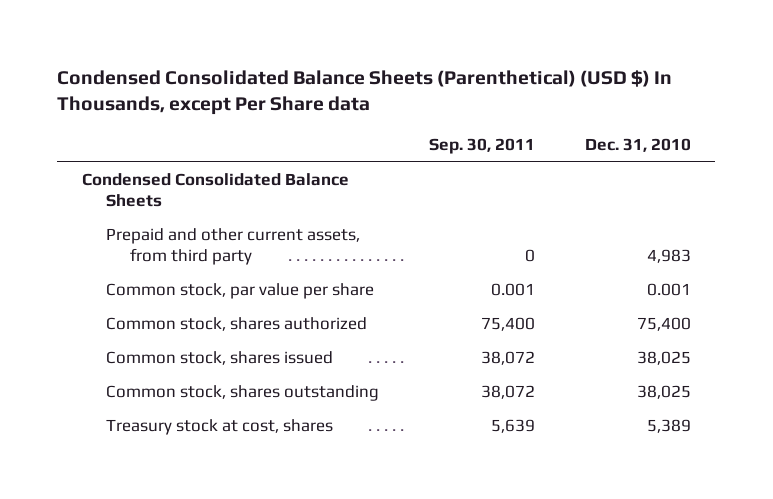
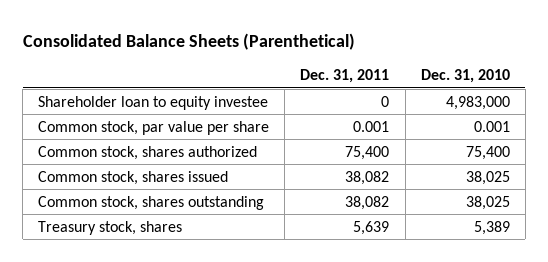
[57,69,673,116] Condensed Consolidated Balance Sheets (Parenthetical) (USD $) In Thousands, except Per Share data -> [22,32,355,50] Consolidated Balance Sheets (Parenthetical)
[428,137,535,154] Sep. 30, 2011 -> none
none -> [300,69,390,84] Dec. 31, 2011
[82,172,350,207] Condensed Consolidated Balance Sheets -> none
[106,227,361,265] Prepaid and other current assets, from third party -> none
none -> [38,95,269,110] Shareholder loan to equity investee
[106,418,334,435] Treasury stock at cost, shares -> [38,220,183,235] Treasury stock, shares

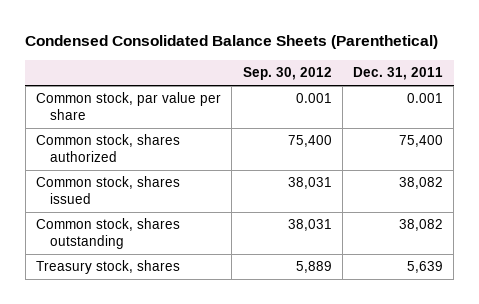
[22,32,355,50] Consolidated Balance Sheets (Parenthetical) -> [25,35,439,50] Condensed Consolidated Balance Sheets (Parenthetical)
[420,69,510,84] Dec. 31, 2010 -> none
none -> [242,67,332,81] Sep. 30, 2012
[38,95,269,110] Shareholder loan to equity investee -> none

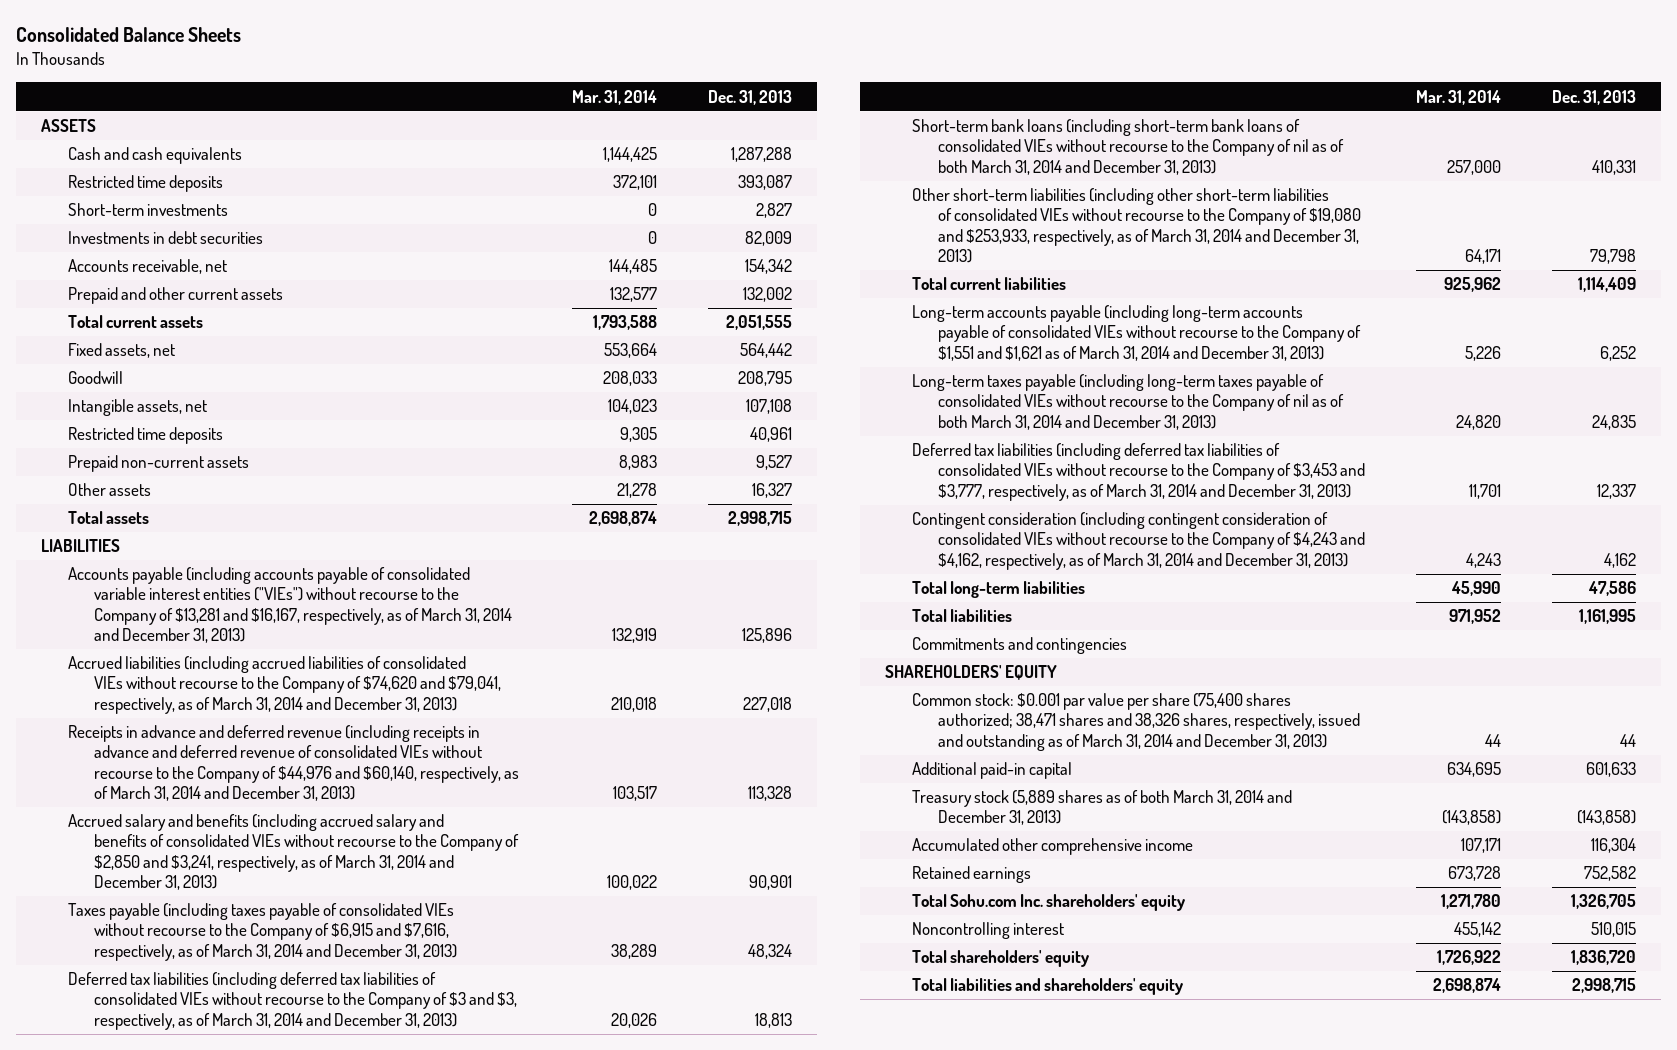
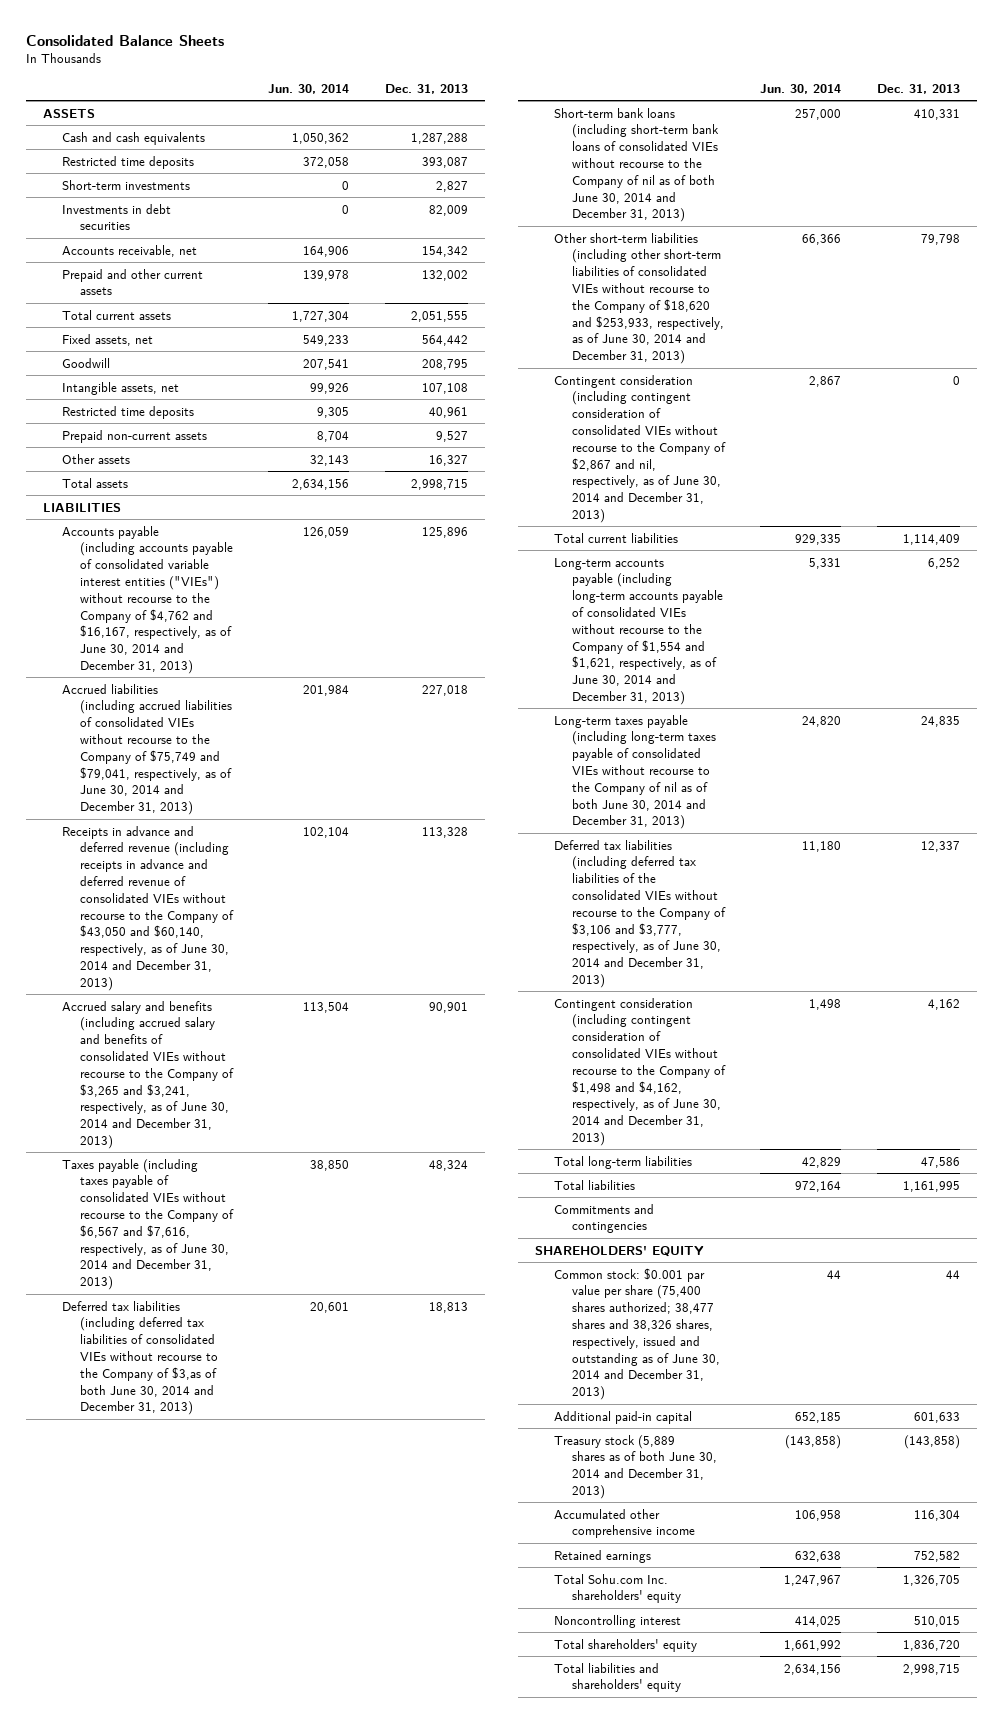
[572,89,658,105] Mar. 31, 2014 -> none
none -> [268,83,350,94] Jun. 30, 2014
[67,567,513,643] Accounts payable (including accounts payable of consolidated variable interest entities ("VIEs") without recourse to the Company of $13,281 and $16,167, respectively, as of March 31, 2014 and December 31, 2013) -> [61,525,234,674] Accounts payable (including accounts payable of consolidated variable interest entities ("VIEs") without recourse to the Company of $4,762 and $16,167, respectively, as of June 30, 2014 and December 31, 2013)
[67,656,502,714] Accrued liabilities (including accrued liabilities of consolidated VIEs without recourse to the Company of $74,620 and $79,041, respectively, as of March 31, 2014 and December 31, 2013) -> [61,683,233,816] Accrued liabilities (including accrued liabilities of consolidated VIEs without recourse to the Company of $75,749 and $79,041, respectively, as of June 30, 2014 and December 31, 2013)
[67,725,520,801] Receipts in advance and deferred revenue (including receipts in advance and deferred revenue of consolidated VIEs without recourse to the Company of $44,976 and $60,140, respectively, as of March 31, 2014 and December 31, 2013) -> [61,825,235,991] Receipts in advance and deferred revenue (including receipts in advance and deferred revenue of consolidated VIEs without recourse to the Company of $43,050 and $60,140, respectively, as of June 30, 2014 and December 31, 2013)
[67,814,520,890] Accrued salary and benefits (including accrued salary and benefits of consolidated VIEs without recourse to the Company of $2,850 and $3,241, respectively, as of March 31, 2014 and December 31, 2013) -> [61,1000,235,1149] Accrued salary and benefits (including accrued salary and benefits of consolidated VIEs without recourse to the Company of $3,265 and $3,241, respectively, as of June 30, 2014 and December 31, 2013)
[67,903,458,961] Taxes payable (including taxes payable of consolidated VIEs without recourse to the Company of $6,915 and $7,616, respectively, as of March 31, 2014 and December 31, 2013) -> [61,1158,235,1291] Taxes payable (including taxes payable of consolidated VIEs without recourse to the Company of $6,567 and $7,616, respectively, as of June 30, 2014 and December 31, 2013)
[67,972,518,1030] Deferred tax liabilities (including deferred tax liabilities of consolidated VIEs without recourse to the Company of $3 and $3, respectively, as of March 31, 2014 and December 31, 2013) -> [61,1300,219,1416] Deferred tax liabilities (including deferred tax liabilities of consolidated VIEs without recourse to the Company of $3,as of both June 30, 2014 and December 31, 2013)
[911,119,1345,175] Short-term bank loans (including short-term bank loans of consolidated VIEs without recourse to the Company of nil as of both March 31, 2014 and December 31, 2013) -> [553,107,720,223] Short-term bank loans (including short-term bank loans of consolidated VIEs without recourse to the Company of nil as of both June 30, 2014 and December 31, 2013)
[911,188,1362,263] Other short-term liabilities (including other short-term liabilities of consolidated VIEs without recourse to the Company of $19,080 and $253,933, respectively, as of March 31, 2014 and December 31, 2013) -> [553,232,725,365] Other short-term liabilities (including other short-term liabilities of consolidated VIEs without recourse to the Company of $18,620 and $253,933, respectively, as of June 30, 2014 and December 31, 2013)
none -> [553,374,727,523] Contingent consideration (including contingent consideration of consolidated VIEs without recourse to the Company of $2,867 and nil, respectively, as of June 30, 2014 and December 31, 2013)
[911,305,1362,361] Long-term accounts payable (including long-term accounts payable of consolidated VIEs without recourse to the Company of $1,551 and $1,621 as of March 31, 2014 and December 31, 2013) -> [553,557,724,705] Long-term accounts payable (including long-term accounts payable of consolidated VIEs without recourse to the Company of $1,554 and $1,621, respectively, as of June 30, 2014 and December 31, 2013)
[911,374,1345,430] Long-term taxes payable (including long-term taxes payable of consolidated VIEs without recourse to the Company of nil as of both March 31, 2014 and December 31, 2013) -> [553,714,717,830] Long-term taxes payable (including long-term taxes payable of consolidated VIEs without recourse to the Company of nil as of both June 30, 2014 and December 31, 2013)
[911,443,1366,501] Deferred tax liabilities (including deferred tax liabilities of consolidated VIEs without recourse to the Company of $3,453 and $3,777, respectively, as of March 31, 2014 and December 31, 2013) -> [553,839,727,988] Deferred tax liabilities (including deferred tax liabilities of the consolidated VIEs without recourse to the Company of $3,106 and $3,777, respectively, as of June 30, 2014 and December 31, 2013)
[911,512,1366,570] Contingent consideration (including contingent consideration of consolidated VIEs without recourse to the Company of $4,243 and $4,162, respectively, as of March 31, 2014 and December 31, 2013) -> [553,997,727,1146] Contingent consideration (including contingent consideration of consolidated VIEs without recourse to the Company of $1,498 and $4,162, respectively, as of June 30, 2014 and December 31, 2013)
[911,693,1361,751] Common stock: $0.001 par value per share (75,400 shares authorized; 38,471 shares and 38,326 shares, respectively, issued and outstanding as of March 31, 2014 and December 31, 2013) -> [553,1267,721,1401] Common stock: $0.001 par value per share (75,400 shares authorized; 38,477 shares and 38,326 shares, respectively, issued and outstanding as of June 30, 2014 and December 31, 2013)
[911,790,1292,826] Treasury stock (5,889 shares as of both March 31, 2014 and December 31, 2013) -> [553,1434,718,1499] Treasury stock (5,889 shares as of both June 30, 2014 and December 31, 2013)

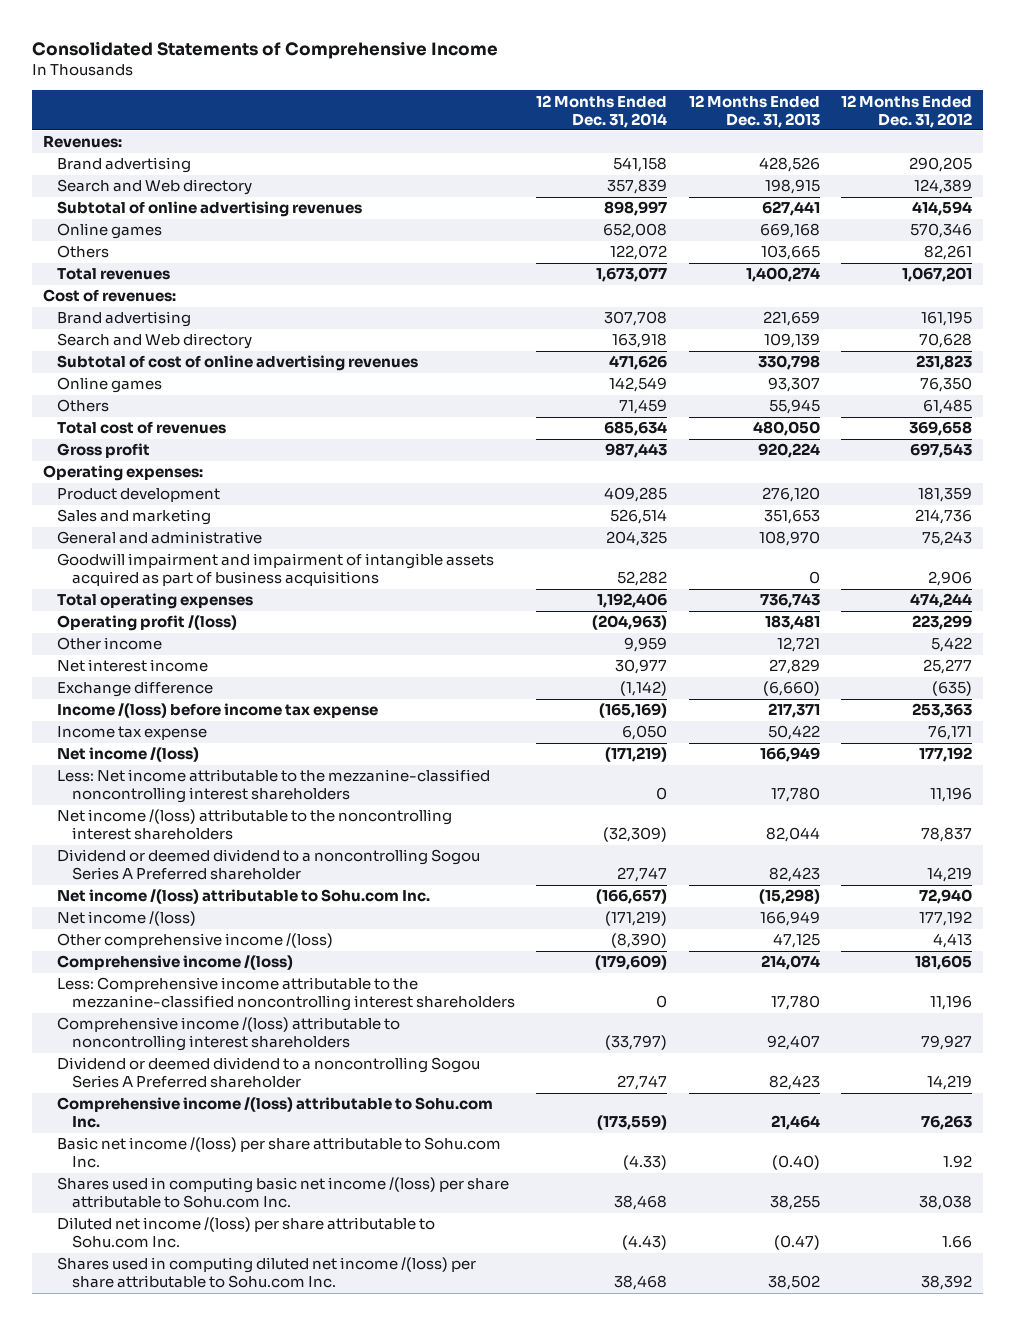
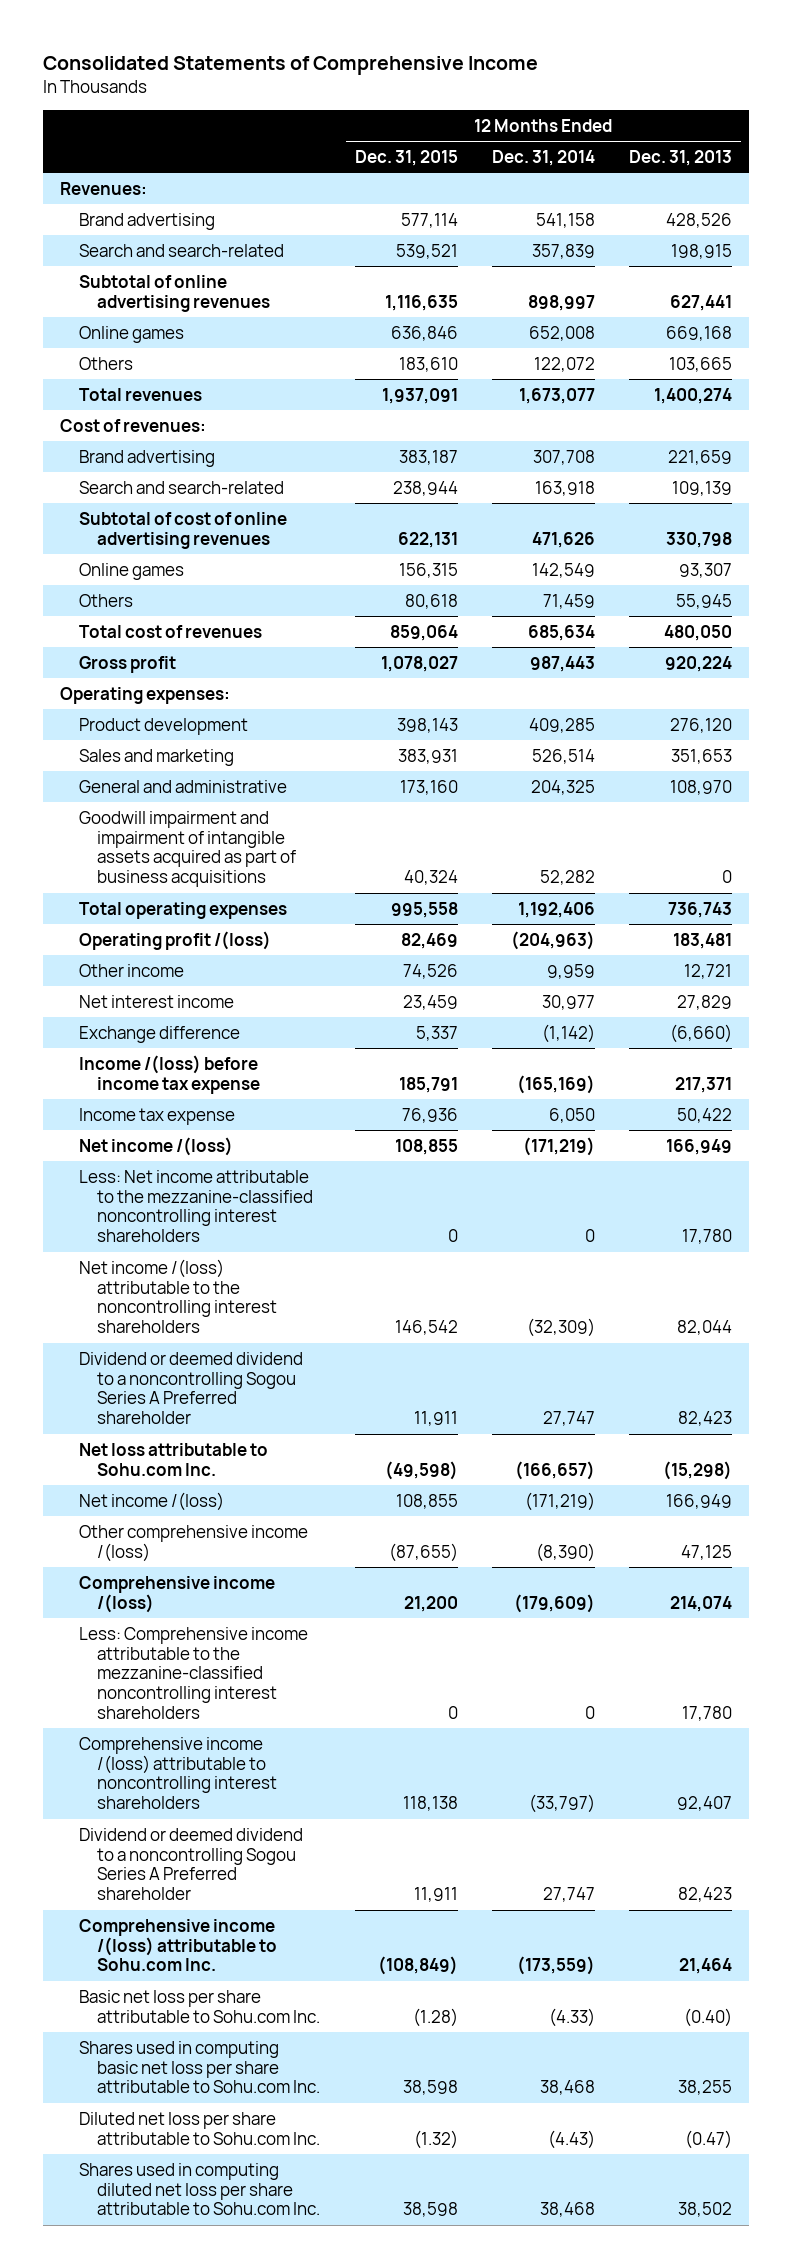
[841,94,973,128] 12 Months Ended Dec. 31, 2012 -> none
none -> [354,149,458,166] Dec. 31, 2015
[57,179,253,196] Search and Web directory -> [78,243,284,257] Search and search-related
[57,333,253,350] Search and Web directory -> [78,480,284,494] Search and search-related
[57,889,431,905] Net income /(loss) attributable to Sohu.com Inc. -> [78,1442,268,1476] Net loss attributable to Sohu.com Inc.
[57,1137,502,1169] Basic net income /(loss) per share attributable to Sohu.com Inc. -> [78,1989,321,2023] Basic net loss per share attributable to Sohu.com Inc.
[57,1177,510,1209] Shares used in computing basic net income /(loss) per share attributable to Sohu.com Inc. -> [78,2040,321,2094] Shares used in computing basic net loss per share attributable to Sohu.com Inc.
[57,1217,436,1249] Diluted net income /(loss) per share attributable to Sohu.com Inc. -> [78,2111,321,2145] Diluted net loss per share attributable to Sohu.com Inc.
[57,1257,477,1289] Shares used in computing diluted net income /(loss) per share attributable to Sohu.com Inc. -> [78,2162,321,2216] Shares used in computing diluted net loss per share attributable to Sohu.com Inc.

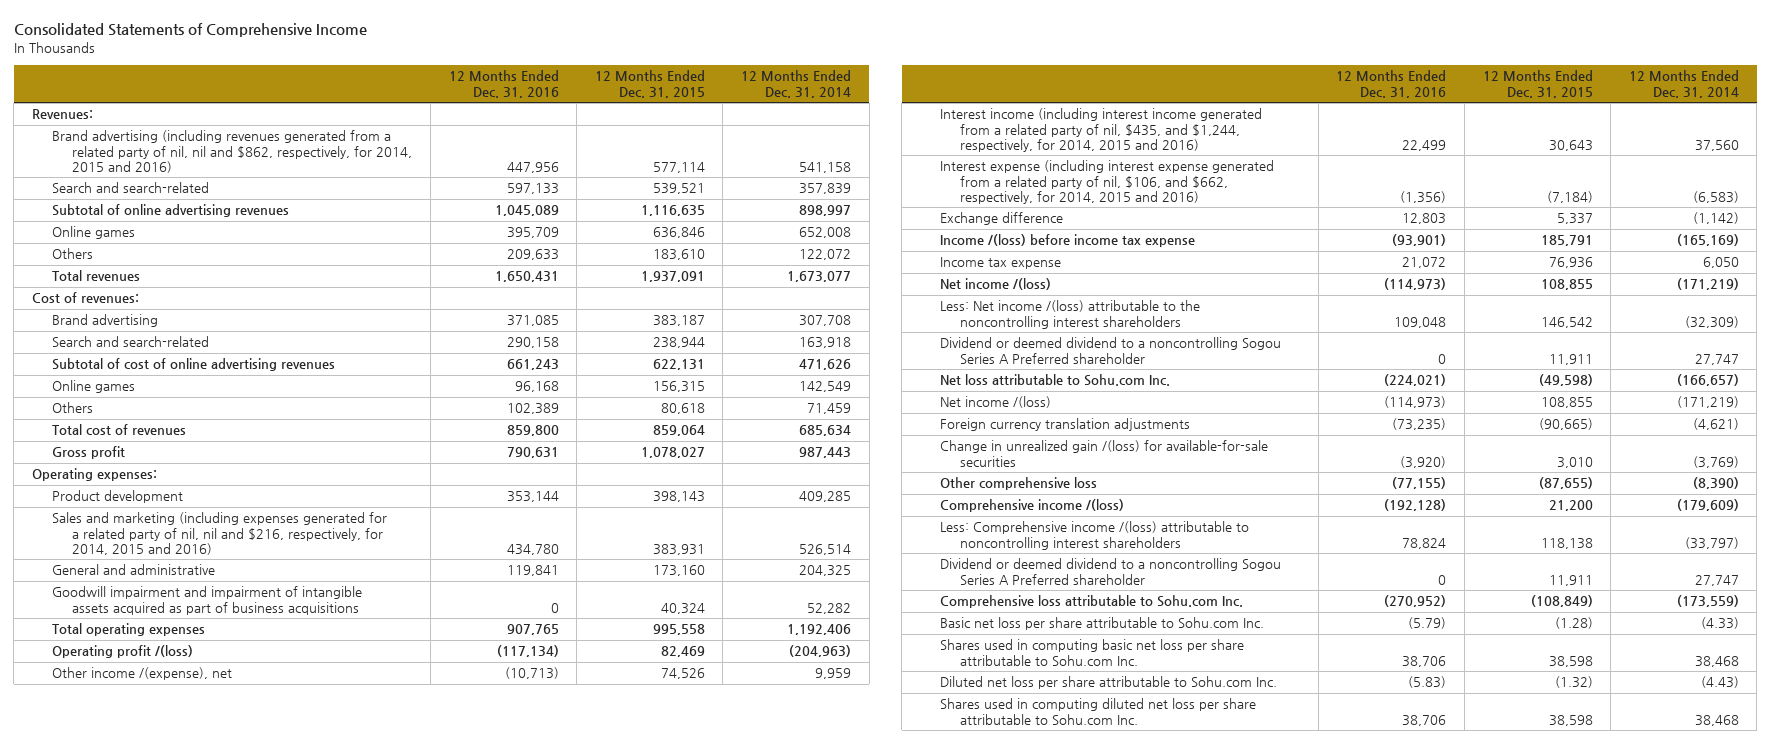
[628,149,732,166] Dec. 31, 2013 -> none
none -> [448,70,559,98] 12 Months Ended Dec. 31, 2016
[78,212,215,230] Brand advertising -> [52,130,413,173] Brand advertising (including revenues generated from a related party of nil, nil and $862, respectively, for 2014, 2015 and 2016)
[78,748,234,766] Sales and marketing -> [52,512,388,555] Sales and marketing (including expenses generated for a related party of nil, nil and $216, respectively, for 2014, 2015 and 2016)
[78,994,234,1008] Net interest income -> none
[78,963,184,977] Other income -> [52,667,233,681] Other income /(expense), net
none -> [940,108,1263,152] Interest income (including interest income generated from a related party of nil, $435, and $1,244, respectively, for 2014, 2015 and 2016)
none -> [940,160,1275,204] Interest expense (including interest expense generated from a related party of nil, $106, and $662, respectively, for 2014, 2015 and 2016)
[78,1169,314,1243] Less: Net income attributable to the mezzanine-classified noncontrolling interest shareholders -> none
[78,1258,278,1334] Net income /(loss) attributable to the noncontrolling interest shareholders -> [940,300,1201,329] Less: Net income /(loss) attributable to the noncontrolling interest shareholders
none -> [940,418,1191,432] Foreign currency translation adjustments
none -> [940,440,1269,467] Change in unrealized gain /(loss) for available-for-sale securities
[78,1524,308,1562] Other comprehensive income /(loss) -> [940,477,1098,491] Other comprehensive loss
[78,1626,308,1720] Less: Comprehensive income attributable to the mezzanine-classified noncontrolling interest shareholders -> none
[78,1736,278,1810] Comprehensive income /(loss) attributable to noncontrolling interest shareholders -> [940,521,1250,550] Less: Comprehensive income /(loss) attributable to noncontrolling interest shareholders
[78,1918,278,1972] Comprehensive income /(loss) attributable to Sohu.com Inc. -> [940,595,1244,609] Comprehensive loss attributable to Sohu.com Inc.

